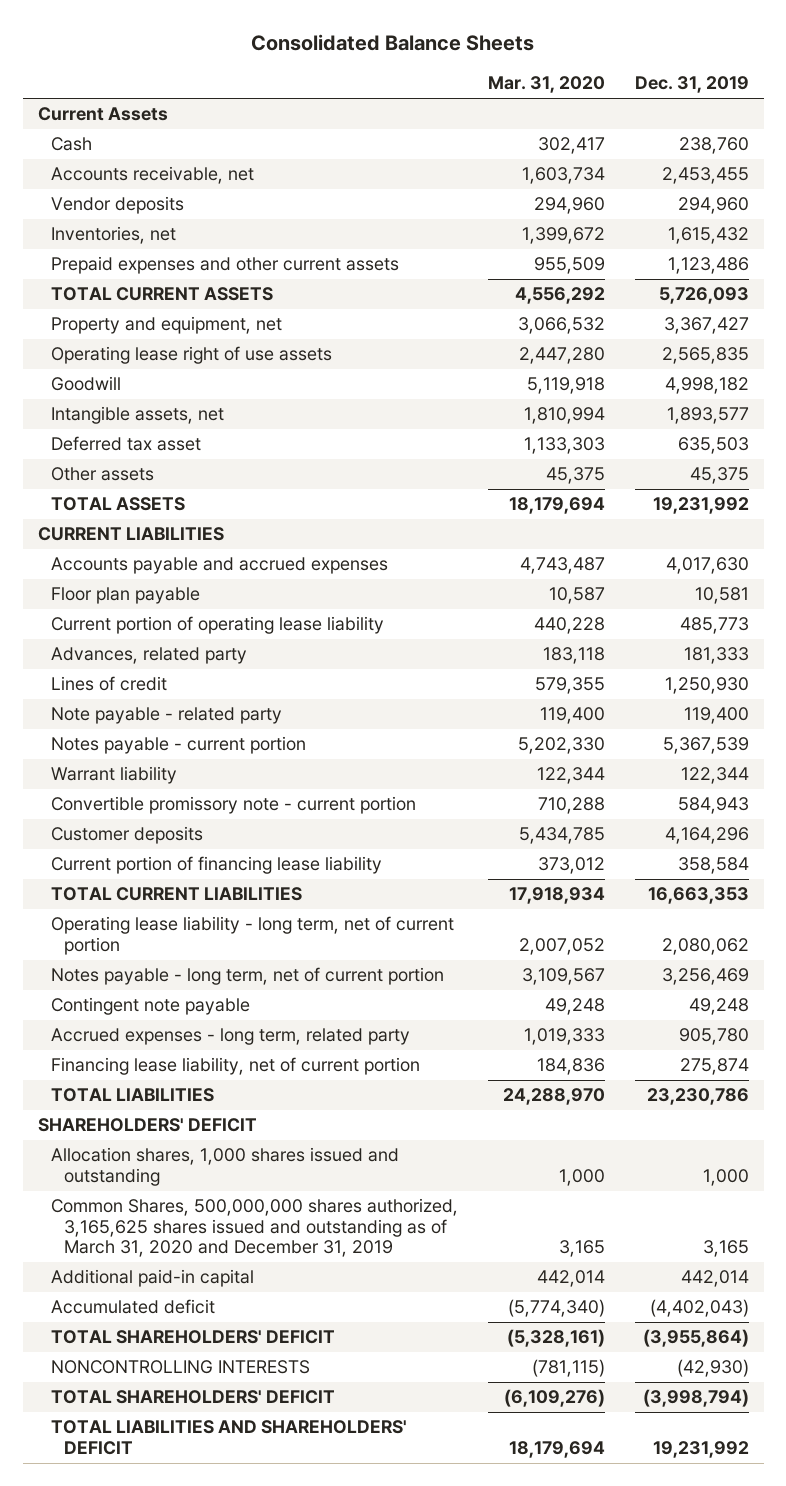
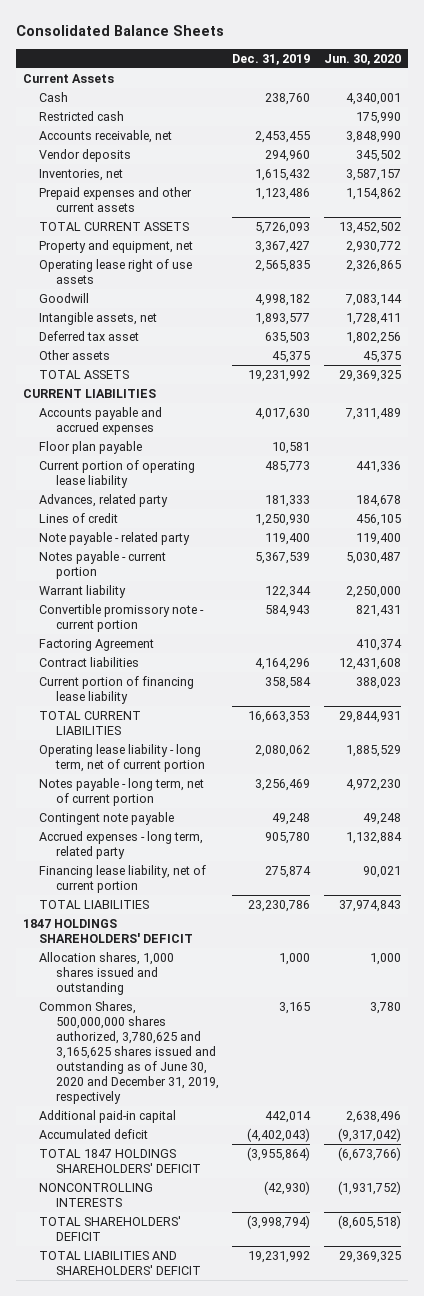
[487,76,605,94] Mar. 31, 2020 -> none
none -> [323,53,401,65] Jun. 30, 2020
none -> [39,111,125,122] Restricted cash
none -> [39,639,155,652] Factoring Agreement
[51,826,204,845] Customer deposits -> [39,657,140,668] Contract liabilities
[37,1118,257,1133] SHAREHOLDERS' DEFICIT -> [22,919,194,944] 1847 HOLDINGS SHAREHOLDERS' DEFICIT
[51,1198,459,1258] Common Shares, 500,000,000 shares authorized, 3,165,625 shares issued and outstanding as of March 31, 2020 and December 31, 2019 -> [39,1001,219,1105] Common Shares, 500,000,000 shares authorized, 3,780,625 and 3,165,625 shares issued and outstanding as of June 30, 2020 and December 31, 2019, respectively
[51,1330,336,1345] TOTAL SHAREHOLDERS' DEFICIT -> [39,1149,201,1174] TOTAL 1847 HOLDINGS SHAREHOLDERS' DEFICIT

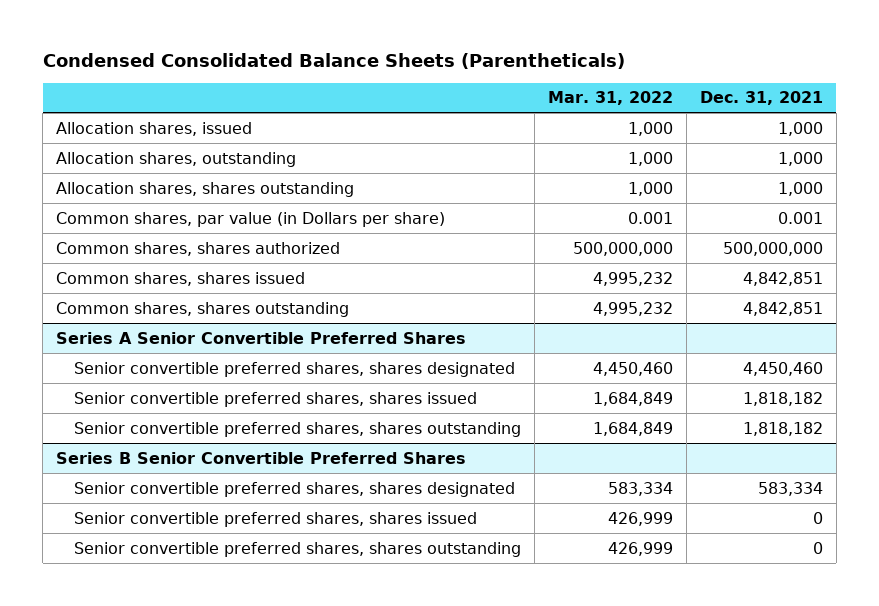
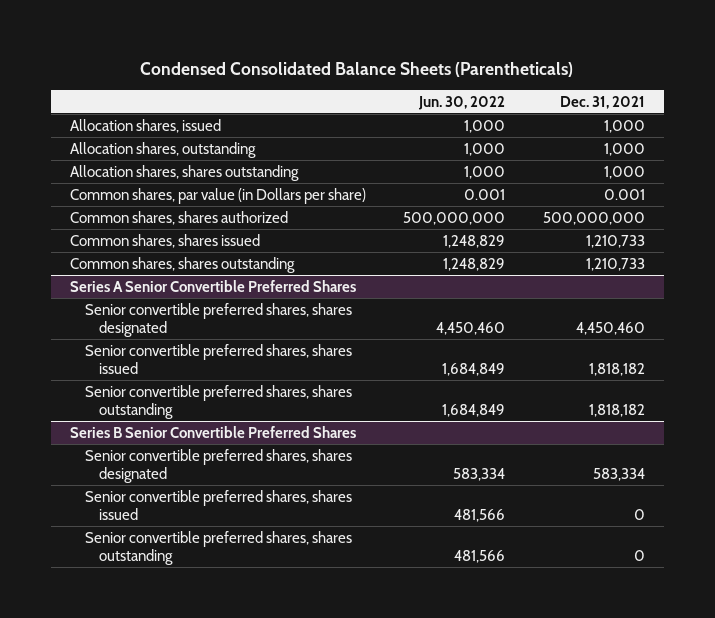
[547,91,673,106] Mar. 31, 2022 -> none
none -> [418,95,506,110] Jun. 30, 2022
[742,271,823,286] 4,842,851 -> [585,234,645,248] 1,210,733
[742,301,823,316] 4,842,851 -> [585,257,645,271] 1,210,733

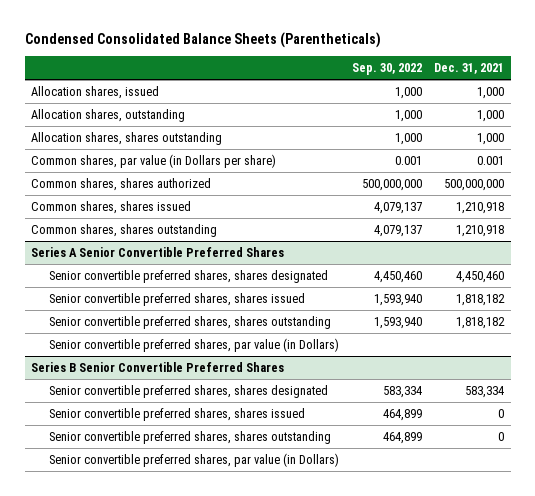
[418,95,506,110] Jun. 30, 2022 -> none
none -> [351,63,422,76] Sep. 30, 2022
[585,234,645,248] 1,210,733 -> [456,201,505,214] 1,210,918
[585,257,645,271] 1,210,733 -> [456,224,505,237] 1,210,918
none -> [48,337,339,352] Senior convertible preferred shares, par value (in Dollars)
none -> [48,452,339,467] Senior convertible preferred shares, par value (in Dollars)

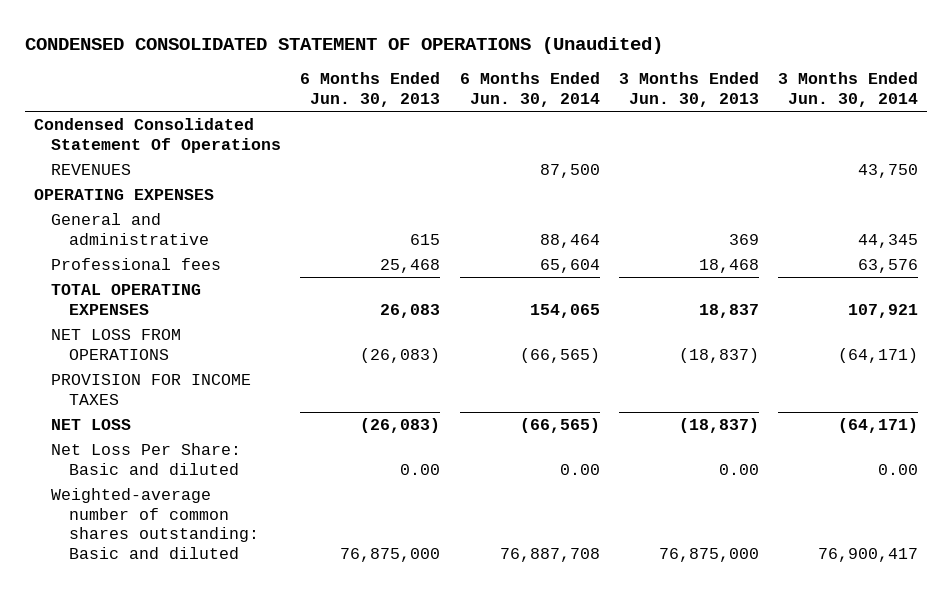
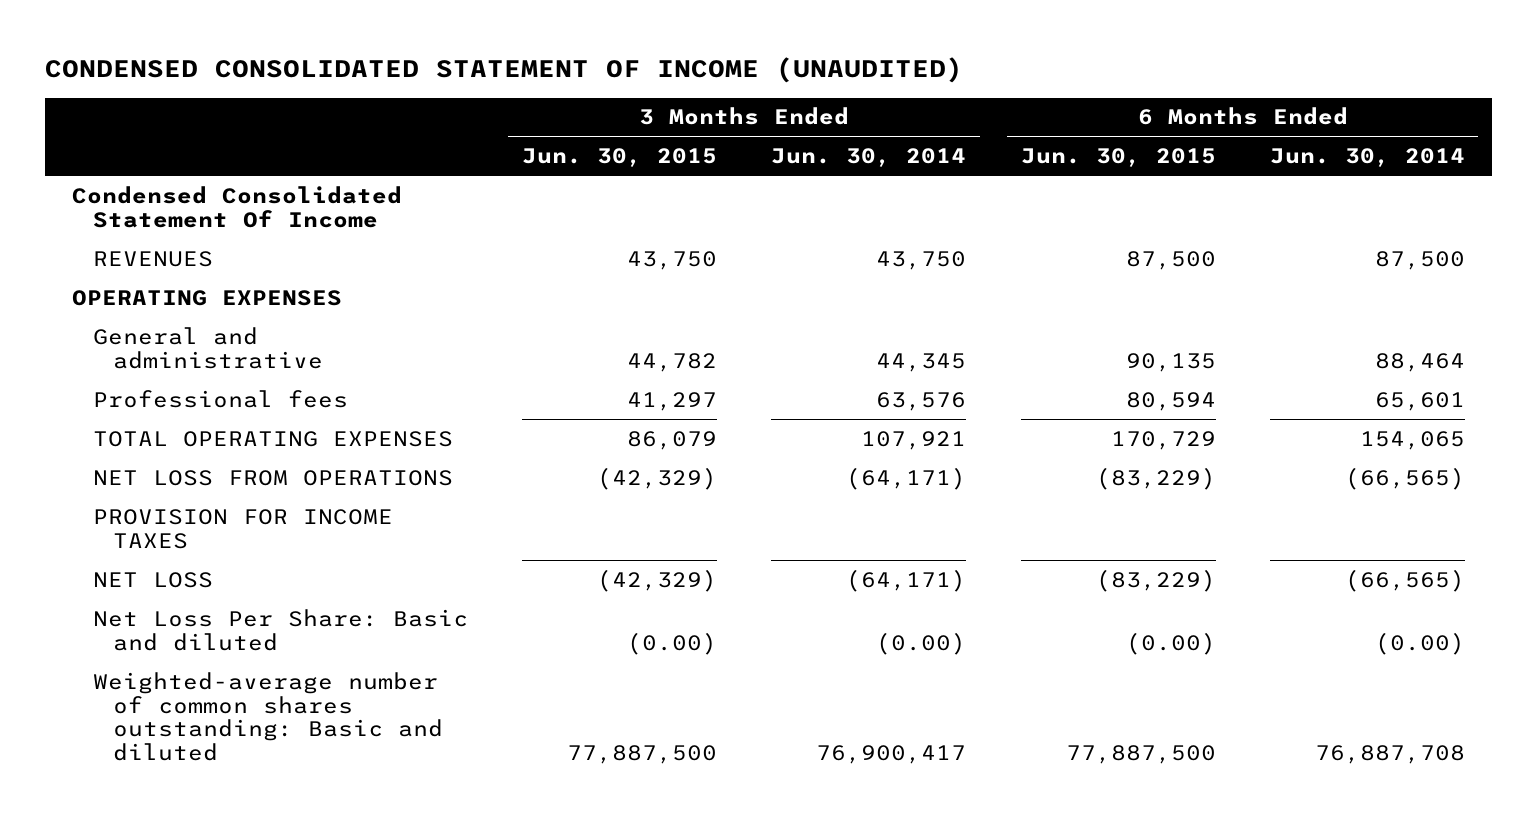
[24,36,663,54] CONDENSED CONSOLIDATED STATEMENT OF OPERATIONS (Unaudited) -> [44,56,963,83] CONDENSED CONSOLIDATED STATEMENT OF INCOME (UNAUDITED)
[300,72,441,107] 6 Months Ended Jun. 30, 2013 -> none
[618,72,759,107] 3 Months Ended Jun. 30, 2013 -> none
none -> [521,148,717,168] Jun. 30, 2015
none -> [1020,148,1216,168] Jun. 30, 2015
[34,118,282,153] Condensed Consolidated Statement Of Operations -> [71,185,402,228] Condensed Consolidated Statement Of Income
[539,259,600,274] 65,604 -> [1374,391,1465,411] 65,601
[559,463,600,475] 0.00 -> [1374,631,1465,655] (0.00)
[877,463,918,475] 0.00 -> [876,631,967,655] (0.00)

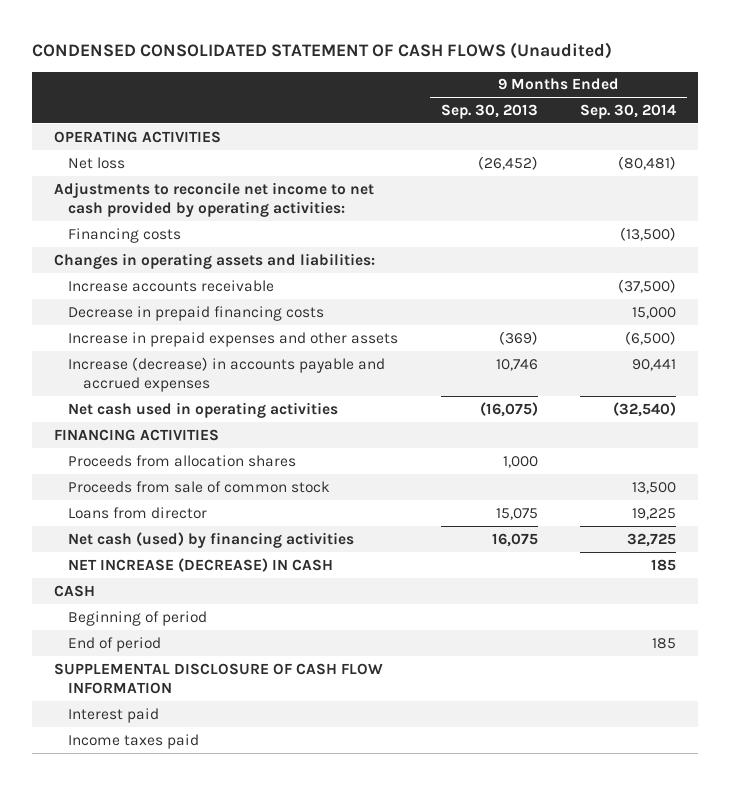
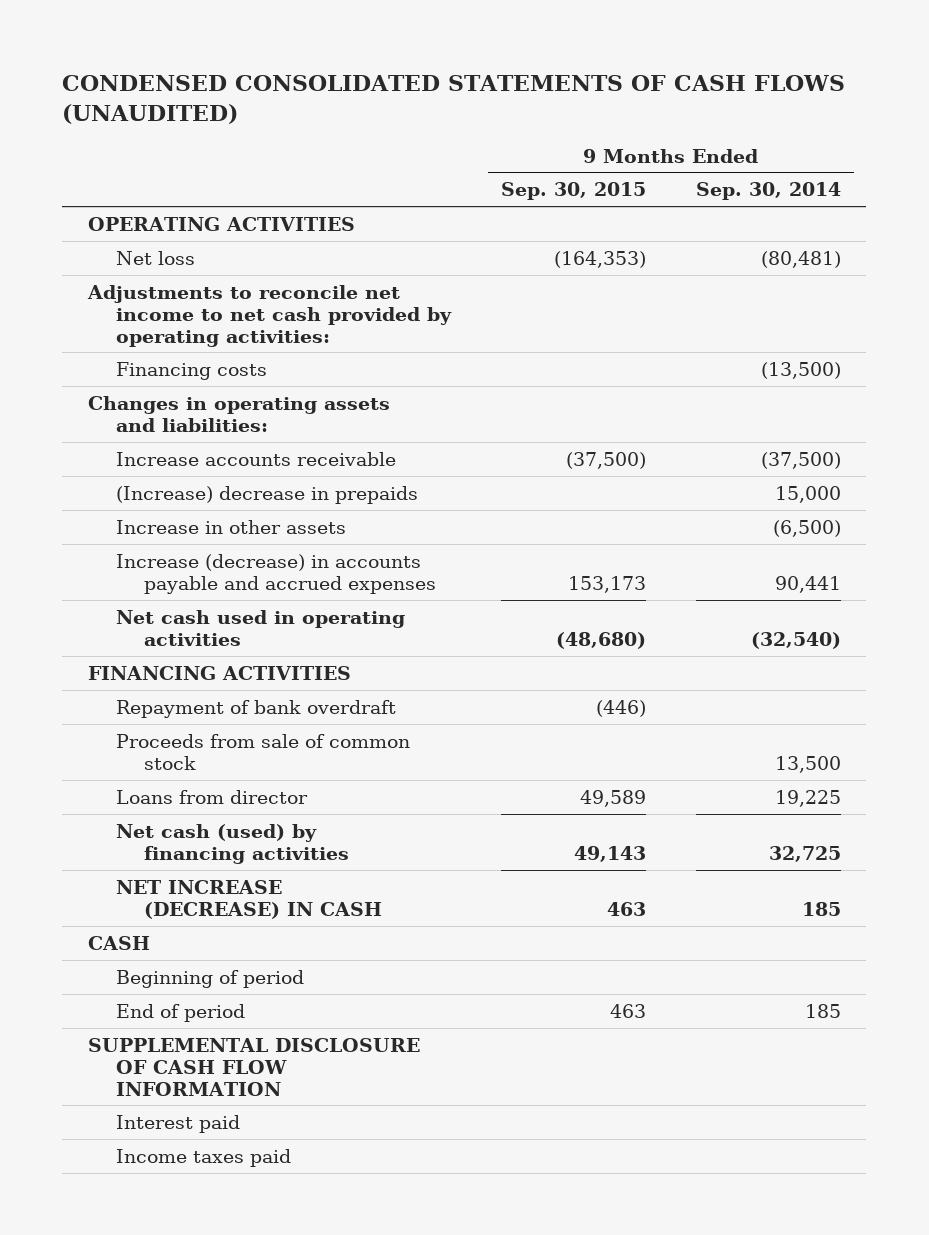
[32,42,613,60] CONDENSED CONSOLIDATED STATEMENT OF CASH FLOWS (Unaudited) -> [62,75,846,124] CONDENSED CONSOLIDATED STATEMENTS OF CASH FLOWS (UNAUDITED)
[440,103,538,119] Sep. 30, 2013 -> none
none -> [500,182,646,201] Sep. 30, 2015
[68,305,325,321] Decrease in prepaid financing costs -> [115,485,418,504] (Increase) decrease in prepaids
[68,331,399,347] Increase in prepaid expenses and other assets -> [115,519,346,534] Increase in other assets
[68,454,297,467] Proceeds from allocation shares -> none
none -> [115,699,396,718] Repayment of bank overdraft

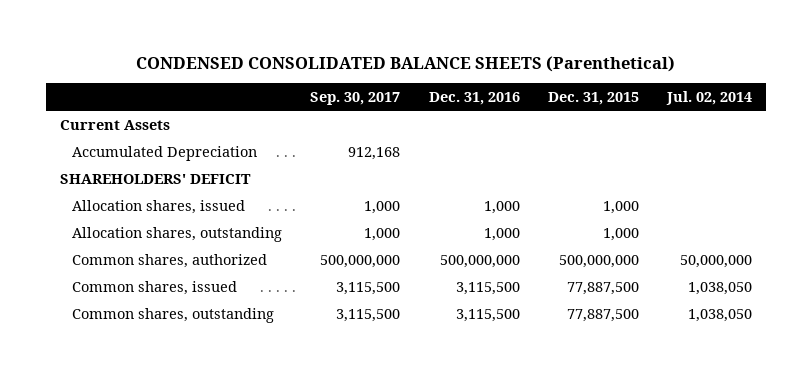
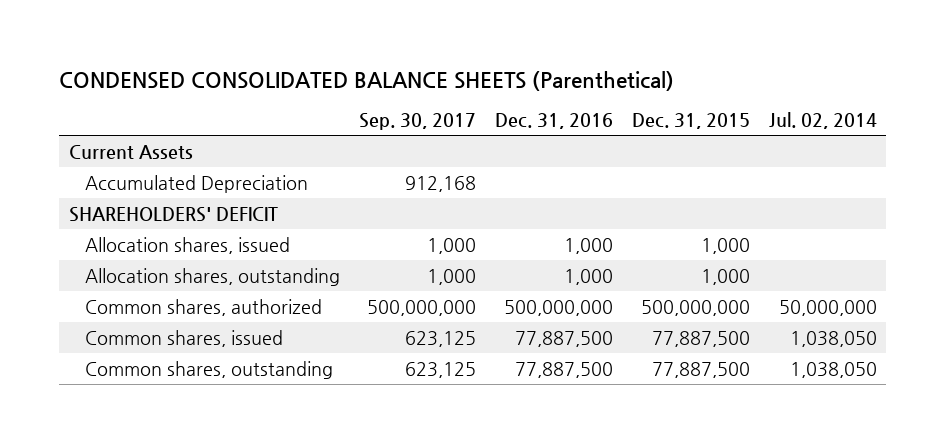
[336,281,401,295] 3,115,500 -> [405,330,477,347] 623,125
[455,281,520,295] 3,115,500 -> [514,330,613,347] 77,887,500
[336,308,401,322] 3,115,500 -> [405,361,477,378] 623,125
[455,308,520,322] 3,115,500 -> [514,361,613,378] 77,887,500

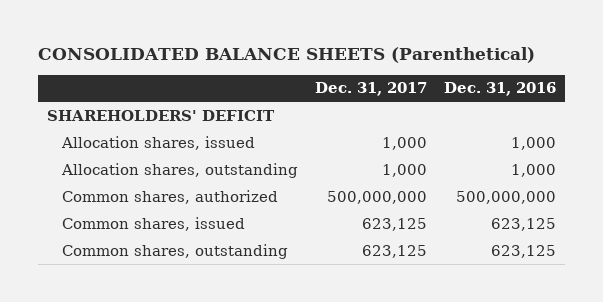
[59,70,675,91] CONDENSED CONSOLIDATED BALANCE SHEETS (Parenthetical) -> [37,47,535,64] CONSOLIDATED BALANCE SHEETS (Parenthetical)
[359,112,477,130] Sep. 30, 2017 -> none
[631,112,750,129] Dec. 31, 2015 -> none
[768,111,877,129] Jul. 02, 2014 -> none
none -> [315,82,428,97] Dec. 31, 2017
[68,144,193,159] Current Assets -> none
[85,174,309,193] Accumulated Depreciation -> none
[514,330,613,347] 77,887,500 -> [491,217,557,231] 623,125
[514,361,613,378] 77,887,500 -> [491,244,557,258] 623,125

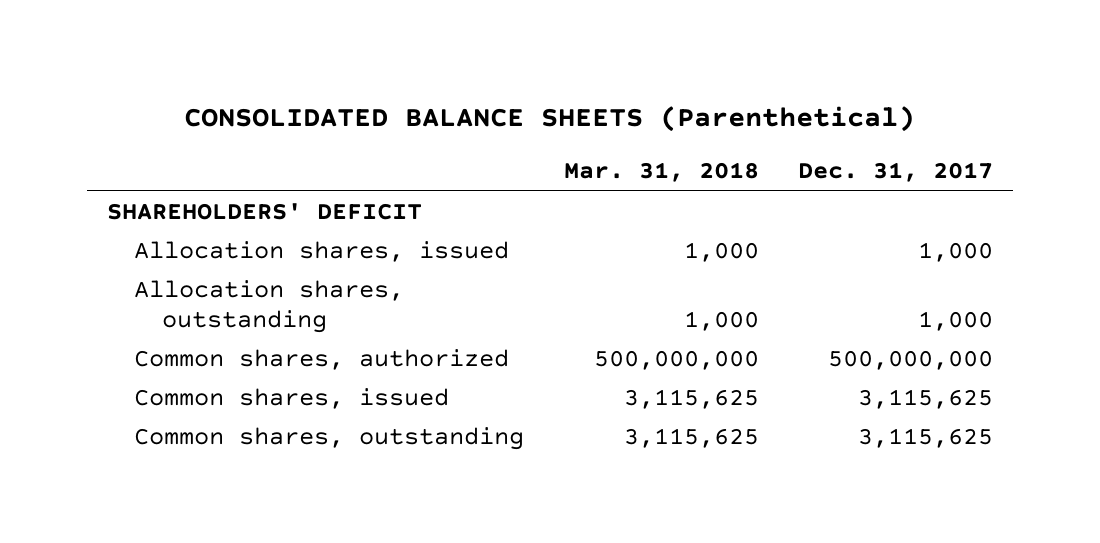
[444,82,557,97] Dec. 31, 2016 -> none
none -> [563,162,759,183] Mar. 31, 2018
[362,217,428,231] 623,125 -> [858,389,994,410] 3,115,625
[362,244,428,258] 623,125 -> [858,428,994,449] 3,115,625

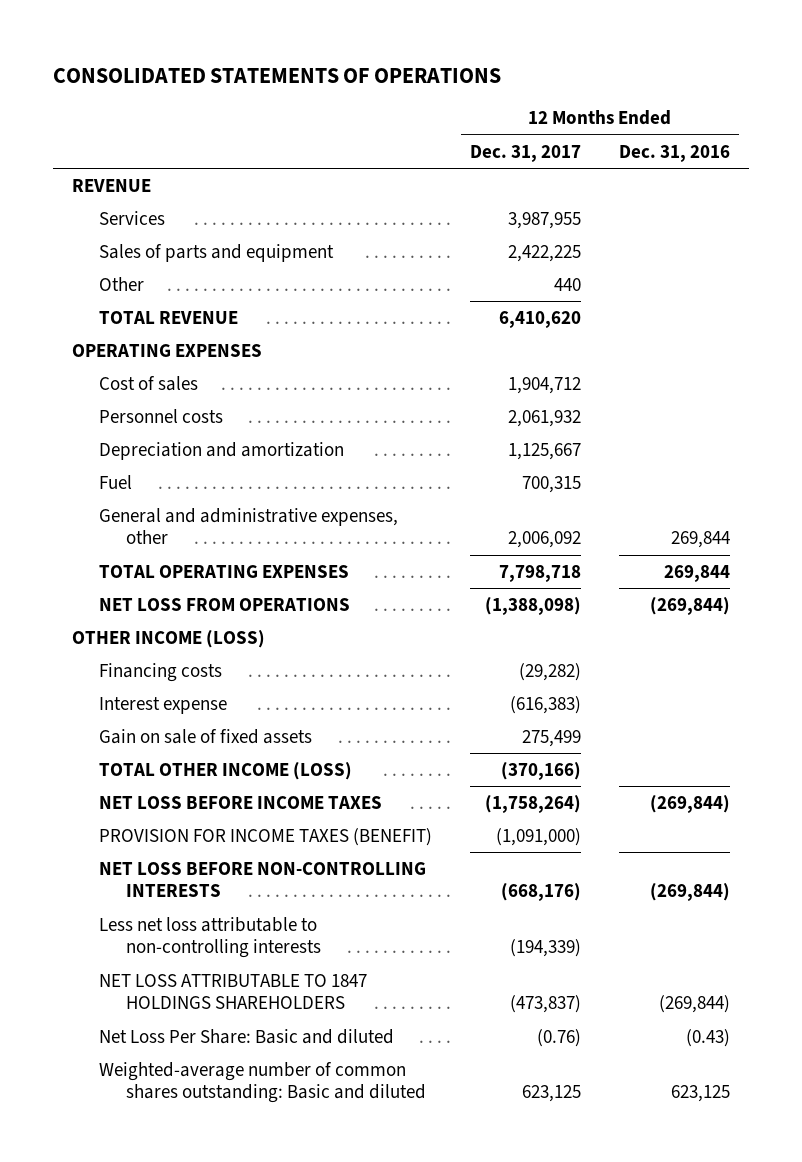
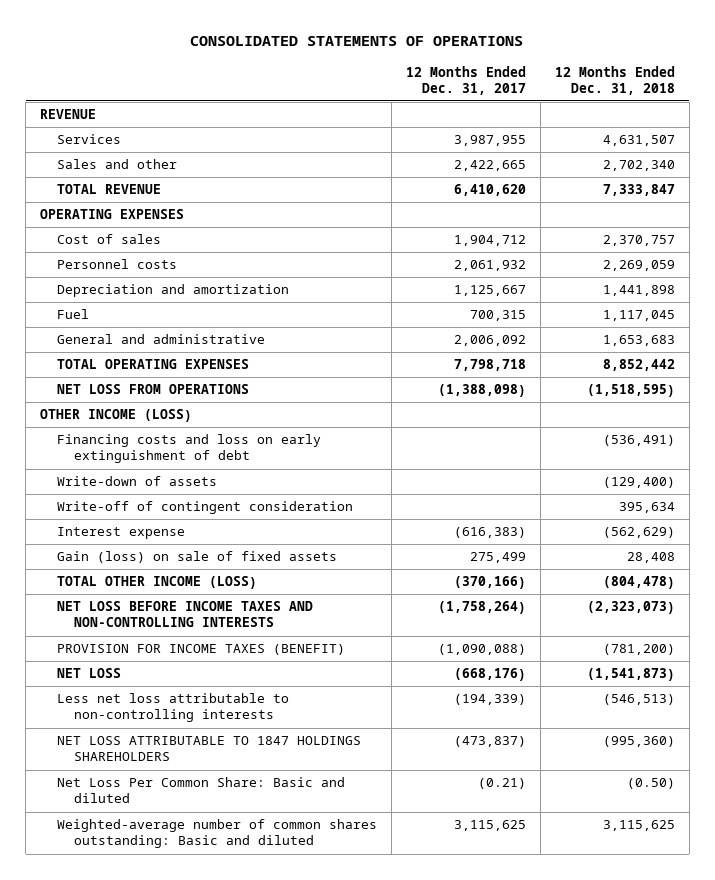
[618,144,730,162] Dec. 31, 2016 -> none
none -> [554,65,675,95] 12 Months Ended Dec. 31, 2018
[99,243,335,262] Sales of parts and equipment -> none
[99,276,145,291] Other -> none
none -> [57,159,178,170] Sales and other
[99,507,399,545] General and administrative expenses, other -> [57,334,266,345] General and administrative
[99,662,223,682] Financing costs -> none
none -> [57,434,322,464] Financing costs and loss on early extinguishment of debt
none -> [57,476,218,487] Write-down of assets
none -> [57,501,354,515] Write-off of contingent consideration
[99,728,313,744] Gain on sale of fixed assets -> [57,551,338,564] Gain (loss) on sale of fixed assets
[99,795,383,809] NET LOSS BEFORE INCOME TAXES -> [57,601,314,628] NET LOSS BEFORE INCOME TAXES AND NON-CONTROLLING INTERESTS
[495,827,581,846] (1,091,000) -> [437,644,526,656] (1,090,088)
[99,861,427,898] NET LOSS BEFORE NON-CONTROLLING INTERESTS -> [57,668,122,679] NET LOSS
[99,1028,395,1044] Net Loss Per Share: Basic and diluted -> [57,777,346,804] Net Loss Per Common Share: Basic and diluted
[536,1028,581,1047] (0.76) -> [477,778,526,790] (0.21)
[521,1085,581,1103] 623,125 -> [453,820,526,832] 3,115,625

